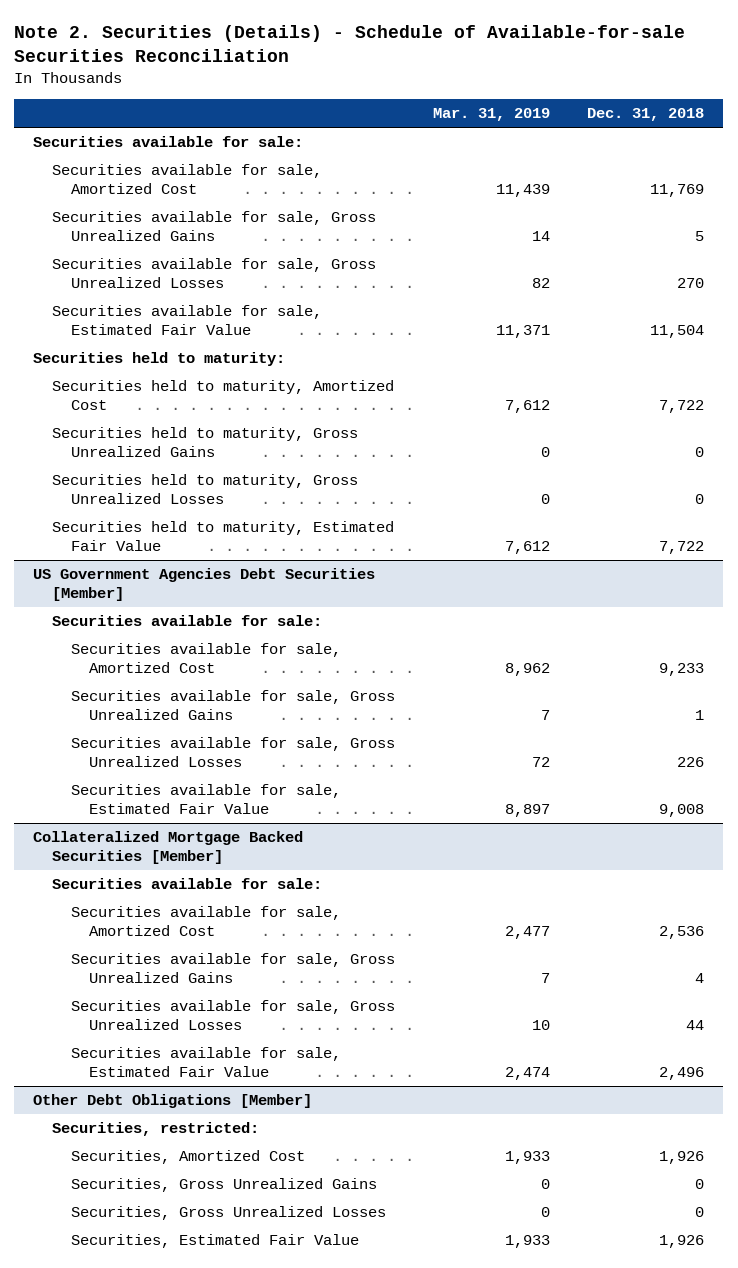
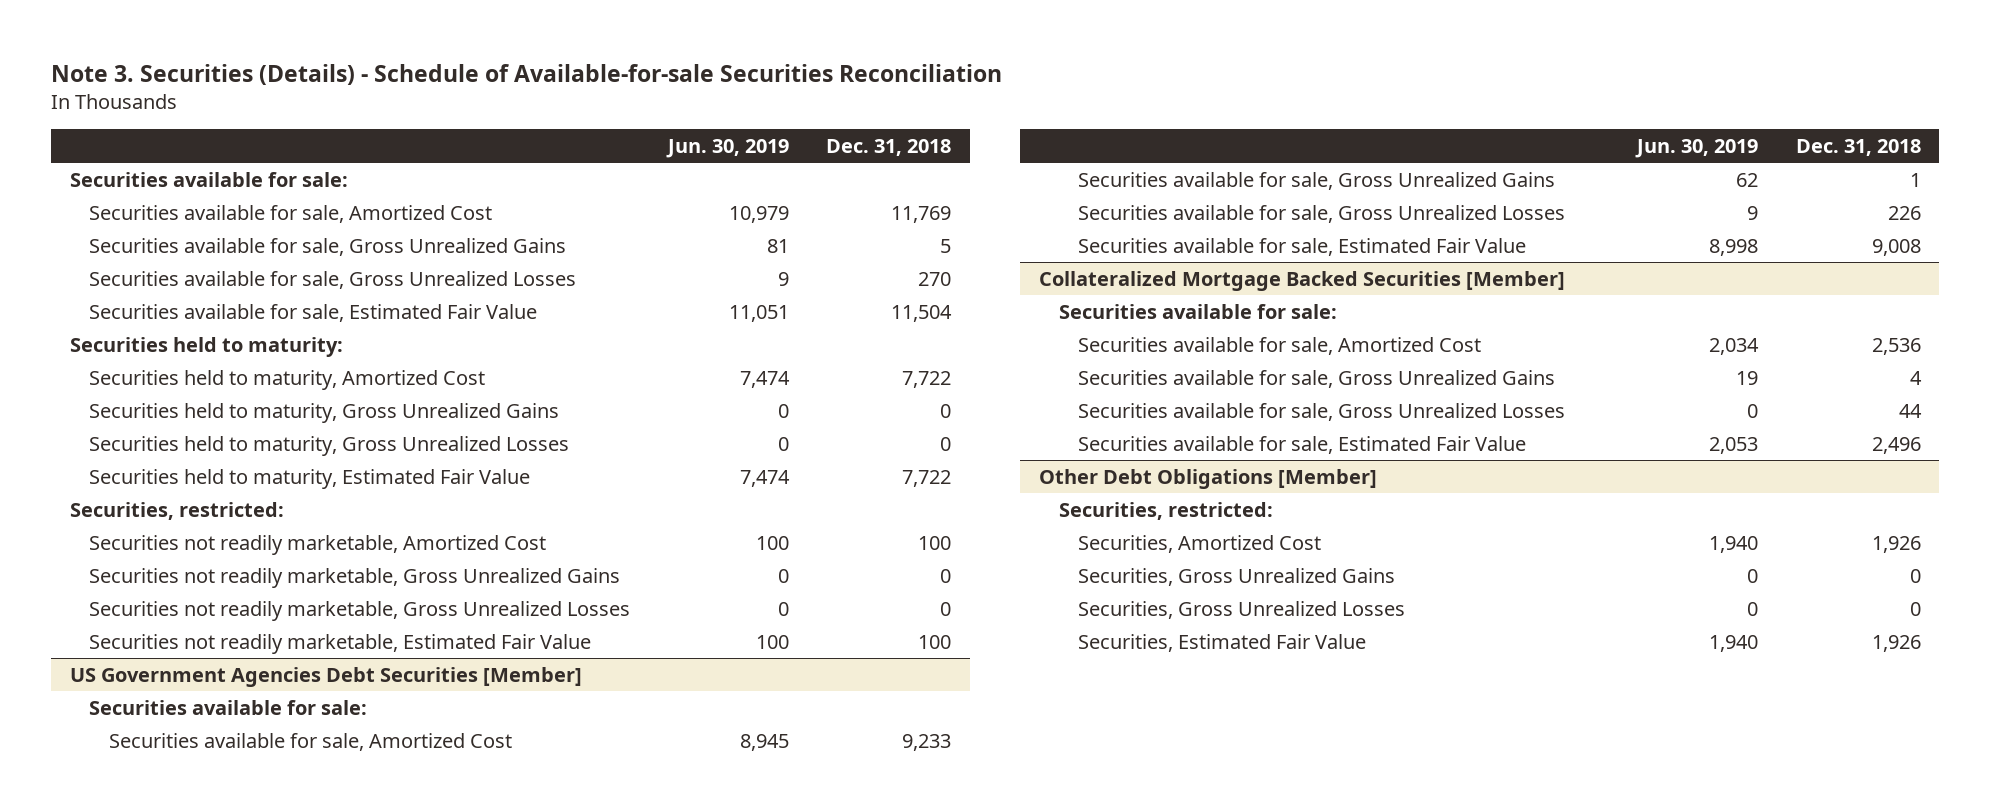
[14,25,686,63] Note 2. Securities (Details) - Schedule of Available-for-sale Securities Reconciliation -> [50,64,1002,86] Note 3. Securities (Details) - Schedule of Available-for-sale Securities Reconciliation
[432,108,550,122] Mar. 31, 2019 -> none
none -> [665,139,789,159] Jun. 30, 2019
none -> [69,501,284,520] Securities, restricted:
none -> [89,534,547,555] Securities not readily marketable, Amortized Cost
none -> [89,567,621,588] Securities not readily marketable, Gross Unrealized Gains
none -> [89,600,631,621] Securities not readily marketable, Gross Unrealized Losses
none -> [89,633,592,654] Securities not readily marketable, Estimated Fair Value

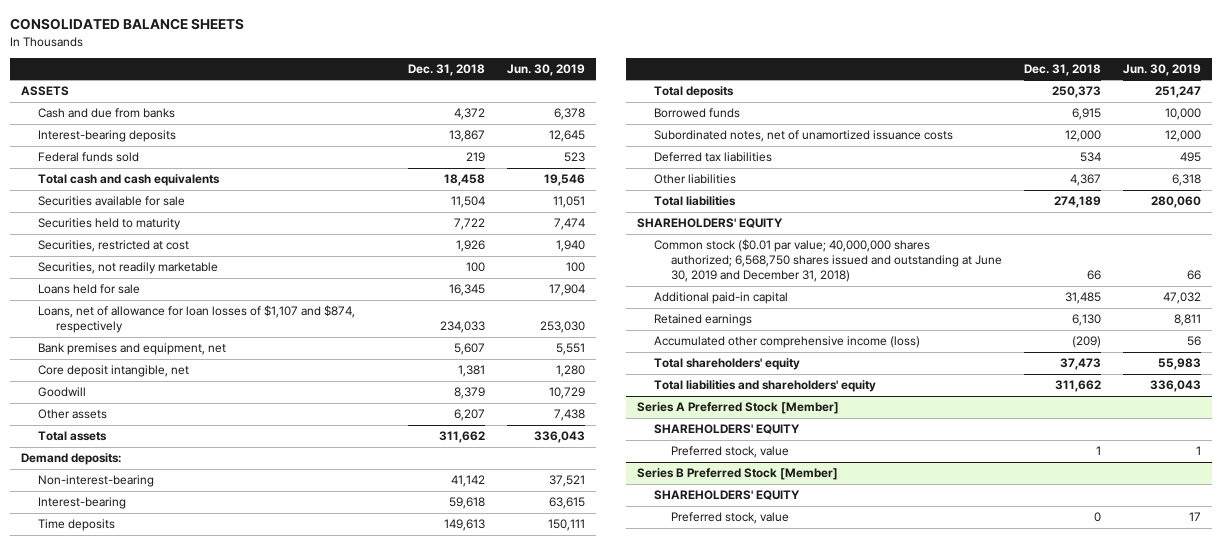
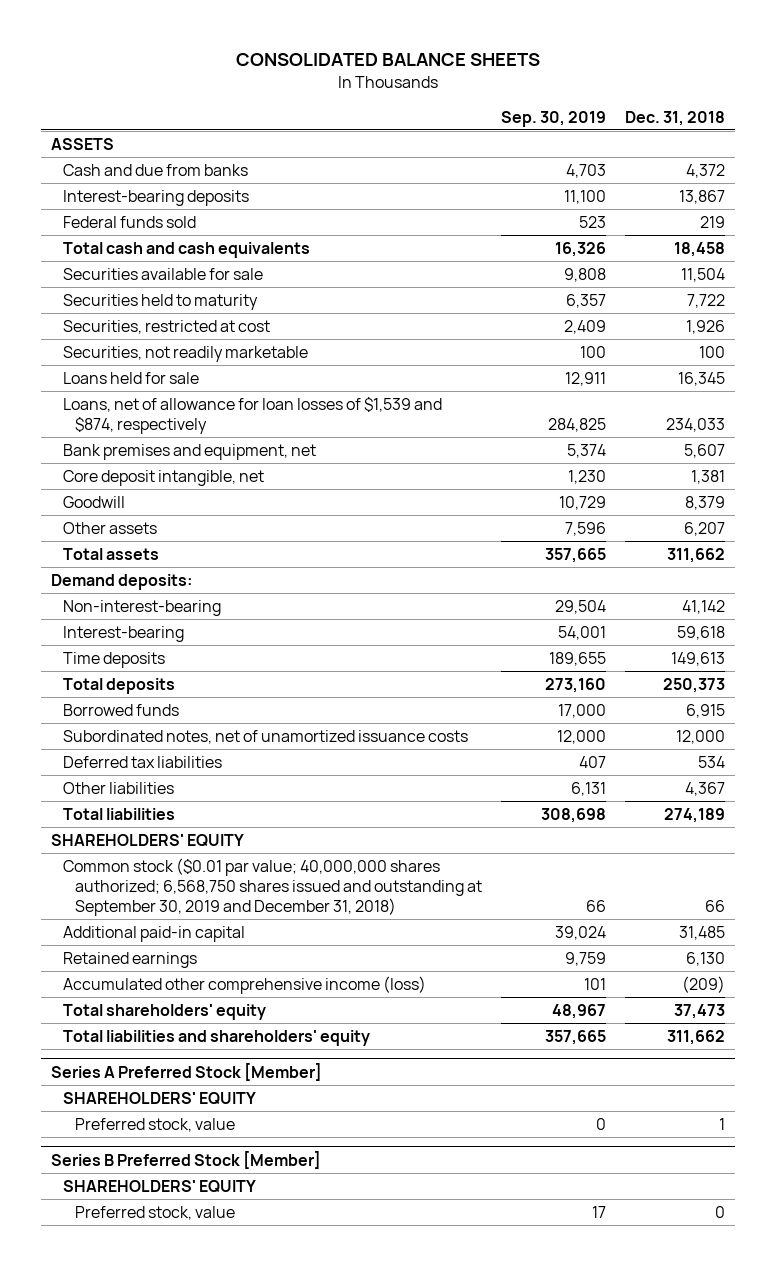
[507,63,586,76] Jun. 30, 2019 -> none
none -> [501,110,607,127] Sep. 30, 2019
[38,305,356,334] Loans, net of allowance for loan losses of $1,107 and $874, respectively -> [63,396,443,434] Loans, net of allowance for loan losses of $1,539 and $874, respectively
[654,239,1003,283] Common stock ($0.01 par value; 40,000,000 shares authorized; 6,568,750 shares issued and outstanding at June 30, 2019 and December 31, 2018) -> [63,857,483,916] Common stock ($0.01 par value; 40,000,000 shares authorized; 6,568,750 shares issued and outstanding at September 30, 2019 and December 31, 2018)

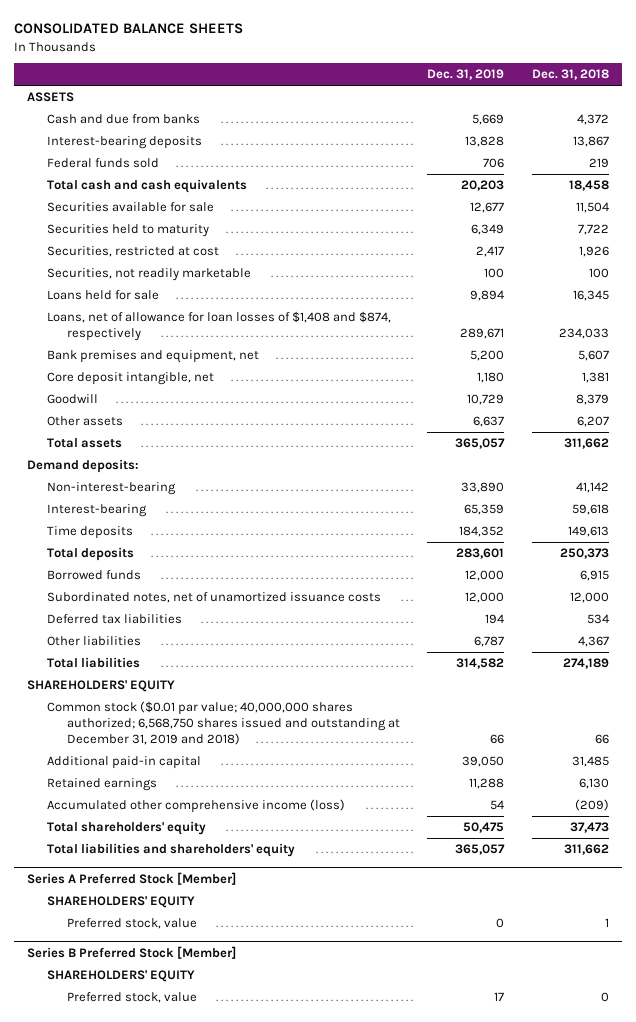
[501,110,607,127] Sep. 30, 2019 -> none
none -> [427,69,505,81] Dec. 31, 2019
[63,396,443,434] Loans, net of allowance for loan losses of $1,539 and $874, respectively -> [46,310,391,341] Loans, net of allowance for loan losses of $1,408 and $874, respectively
[63,857,483,916] Common stock ($0.01 par value; 40,000,000 shares authorized; 6,568,750 shares issued and outstanding at September 30, 2019 and December 31, 2018) -> [46,700,400,745] Common stock ($0.01 par value; 40,000,000 shares authorized; 6,568,750 shares issued and outstanding at December 31, 2019 and 2018)

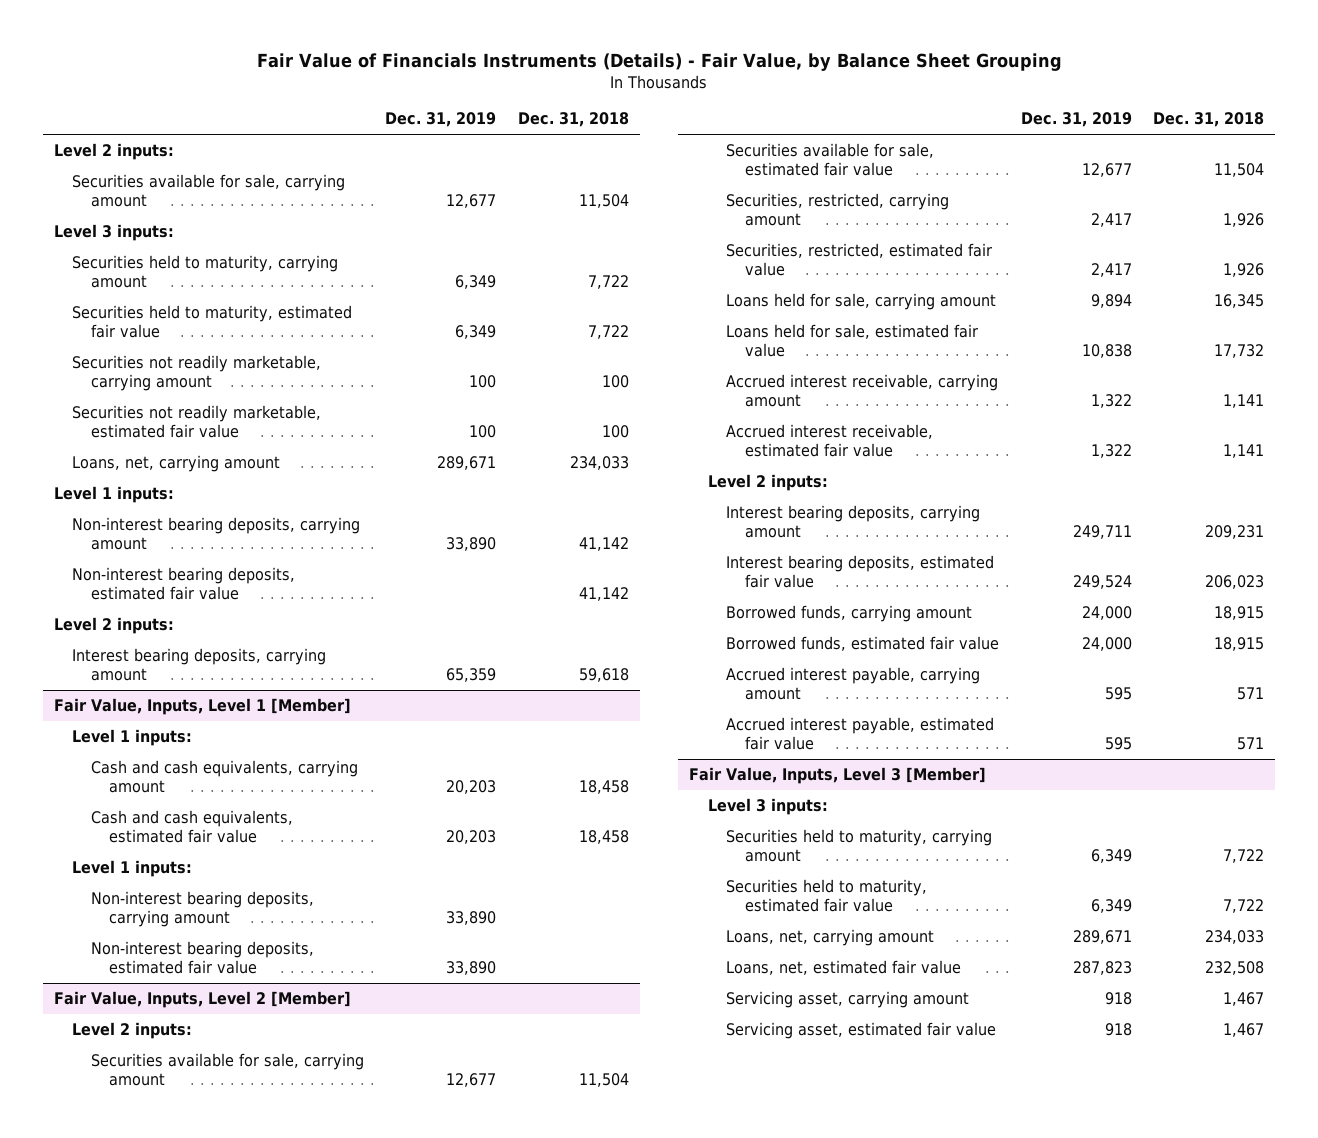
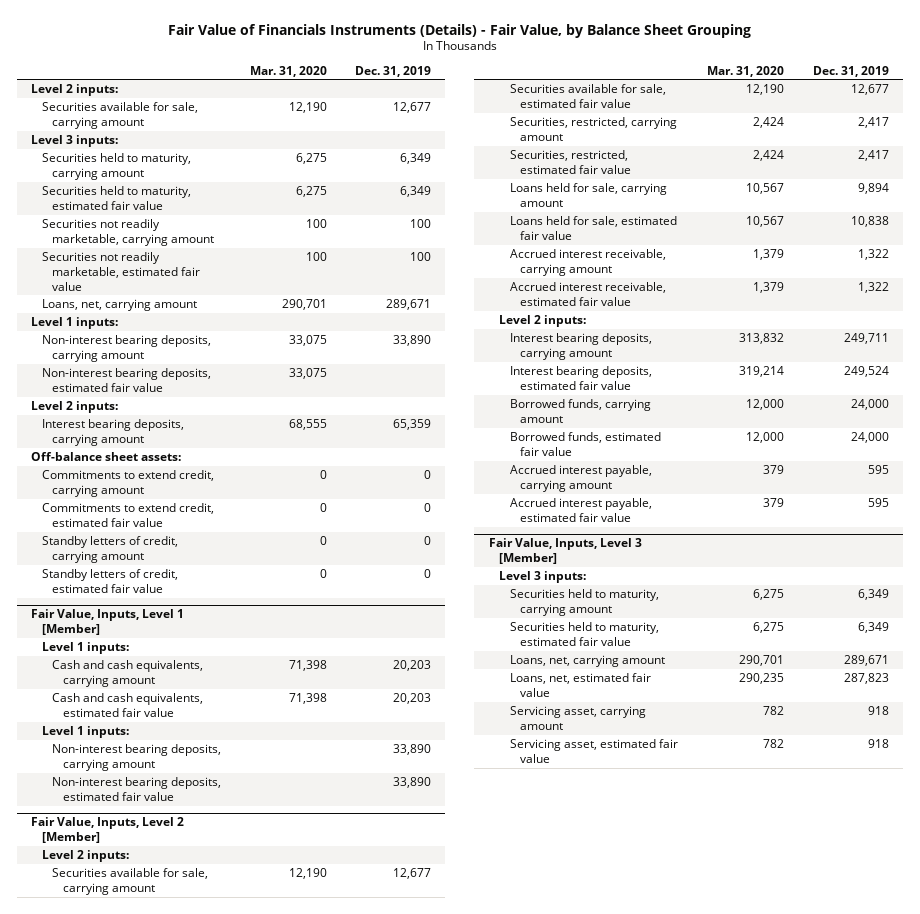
[517,112,629,128] Dec. 31, 2018 -> none
none -> [249,65,327,77] Mar. 31, 2020
none -> [31,451,182,461] Off-balance sheet assets:
none -> [41,469,214,497] Commitments to extend credit, carrying amount
none -> [41,502,214,527] Commitments to extend credit, estimated fair value
none -> [41,535,178,563] Standby letters of credit, carrying amount
none -> [41,568,178,593] Standby letters of credit, estimated fair value

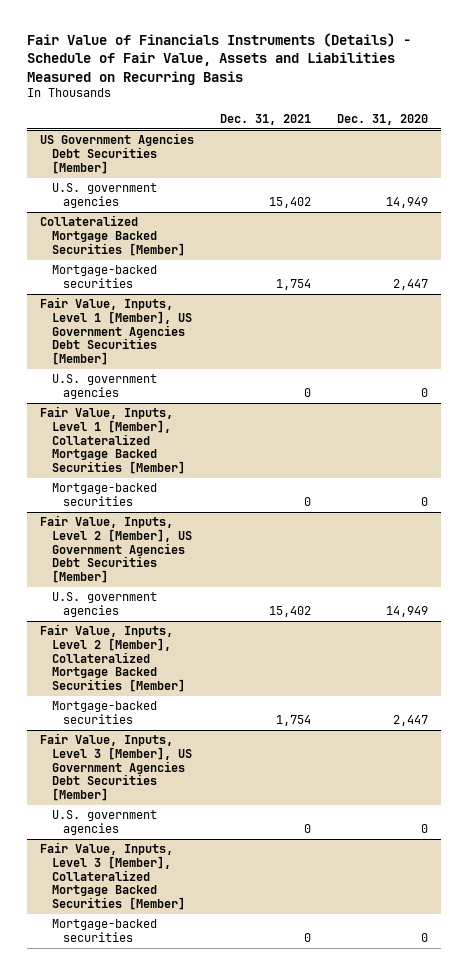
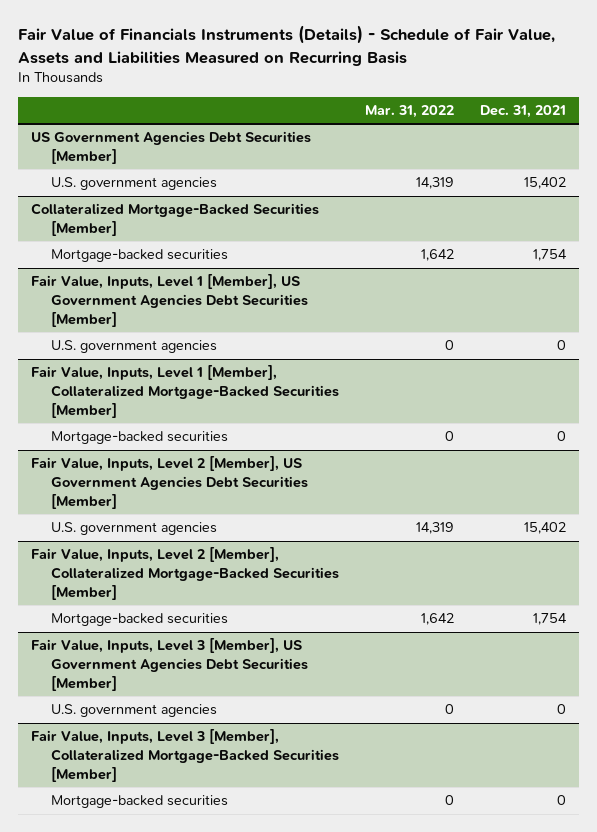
[337,114,429,126] Dec. 31, 2020 -> none
none -> [364,104,454,118] Mar. 31, 2022
[40,215,185,256] Collateralized Mortgage Backed Securities [Member] -> [30,203,319,237] Collateralized Mortgage-Backed Securities [Member]
[40,406,185,475] Fair Value, Inputs, Level 1 [Member], Collateralized Mortgage Backed Securities [Member] -> [30,365,339,418] Fair Value, Inputs, Level 1 [Member], Collateralized Mortgage-Backed Securities [Member]
[40,624,185,693] Fair Value, Inputs, Level 2 [Member], Collateralized Mortgage Backed Securities [Member] -> [30,547,339,600] Fair Value, Inputs, Level 2 [Member], Collateralized Mortgage-Backed Securities [Member]
[40,842,185,911] Fair Value, Inputs, Level 3 [Member], Collateralized Mortgage Backed Securities [Member] -> [30,729,339,782] Fair Value, Inputs, Level 3 [Member], Collateralized Mortgage-Backed Securities [Member]

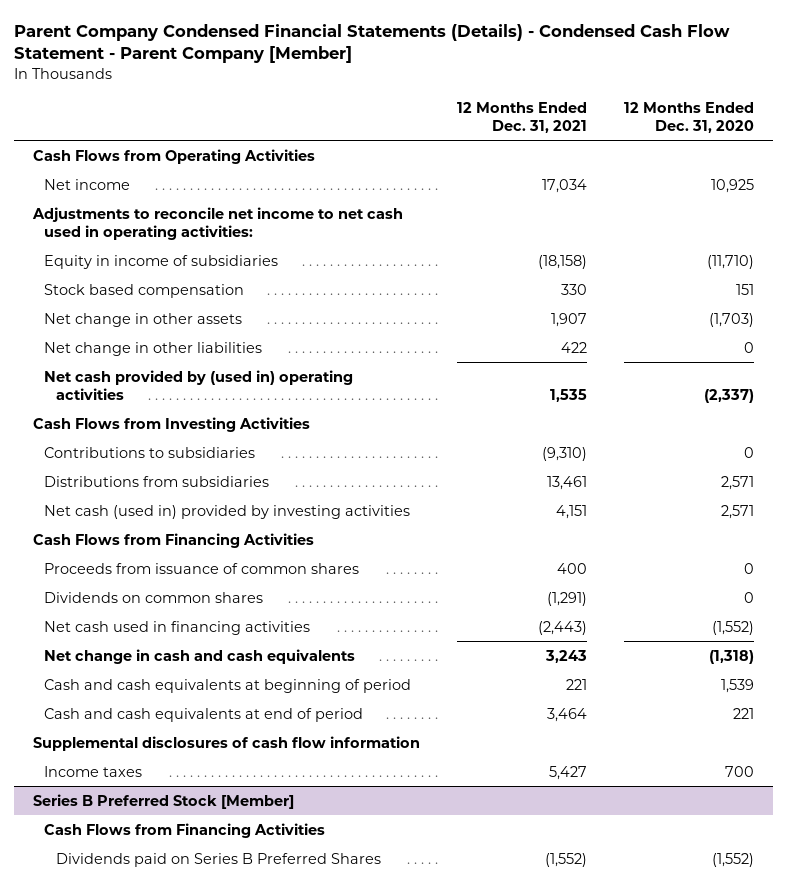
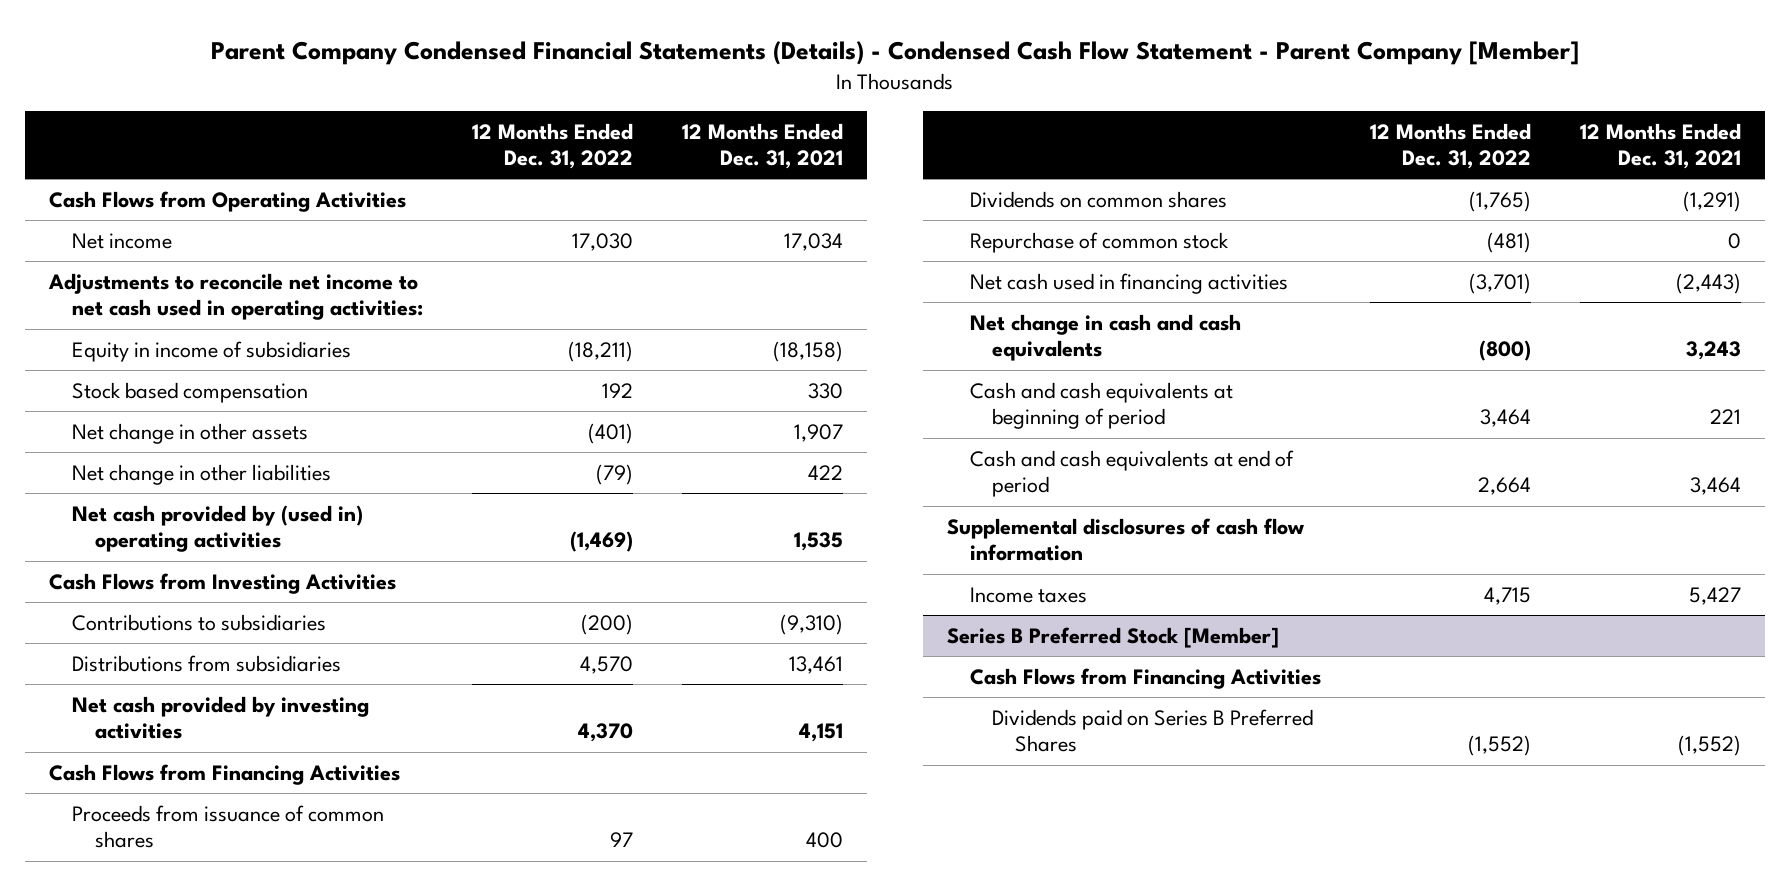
[624,101,755,133] 12 Months Ended Dec. 31, 2020 -> none
none -> [471,122,633,170] 12 Months Ended Dec. 31, 2022
[44,504,411,519] Net cash (used in) provided by investing activities -> [71,695,369,740] Net cash provided by investing activities
none -> [969,231,1229,253] Repurchase of common stock

